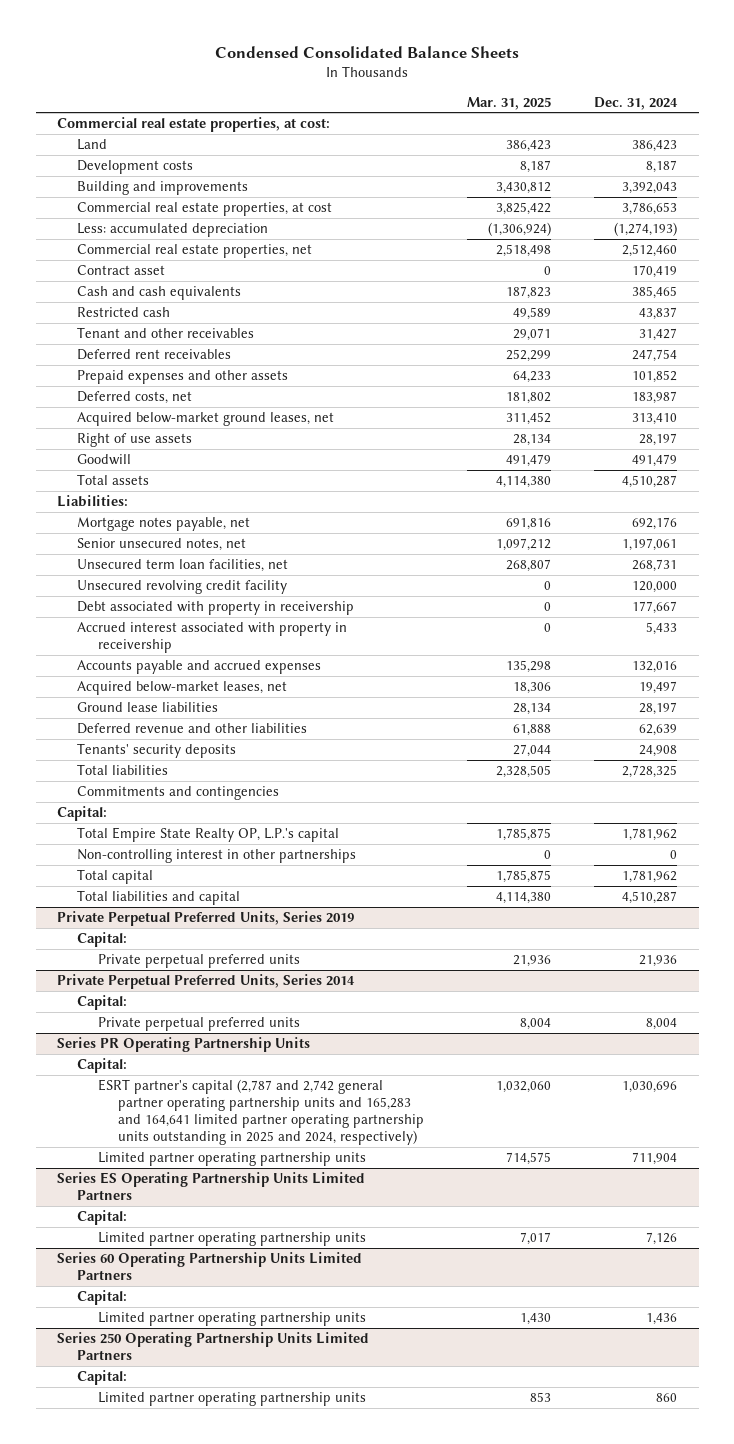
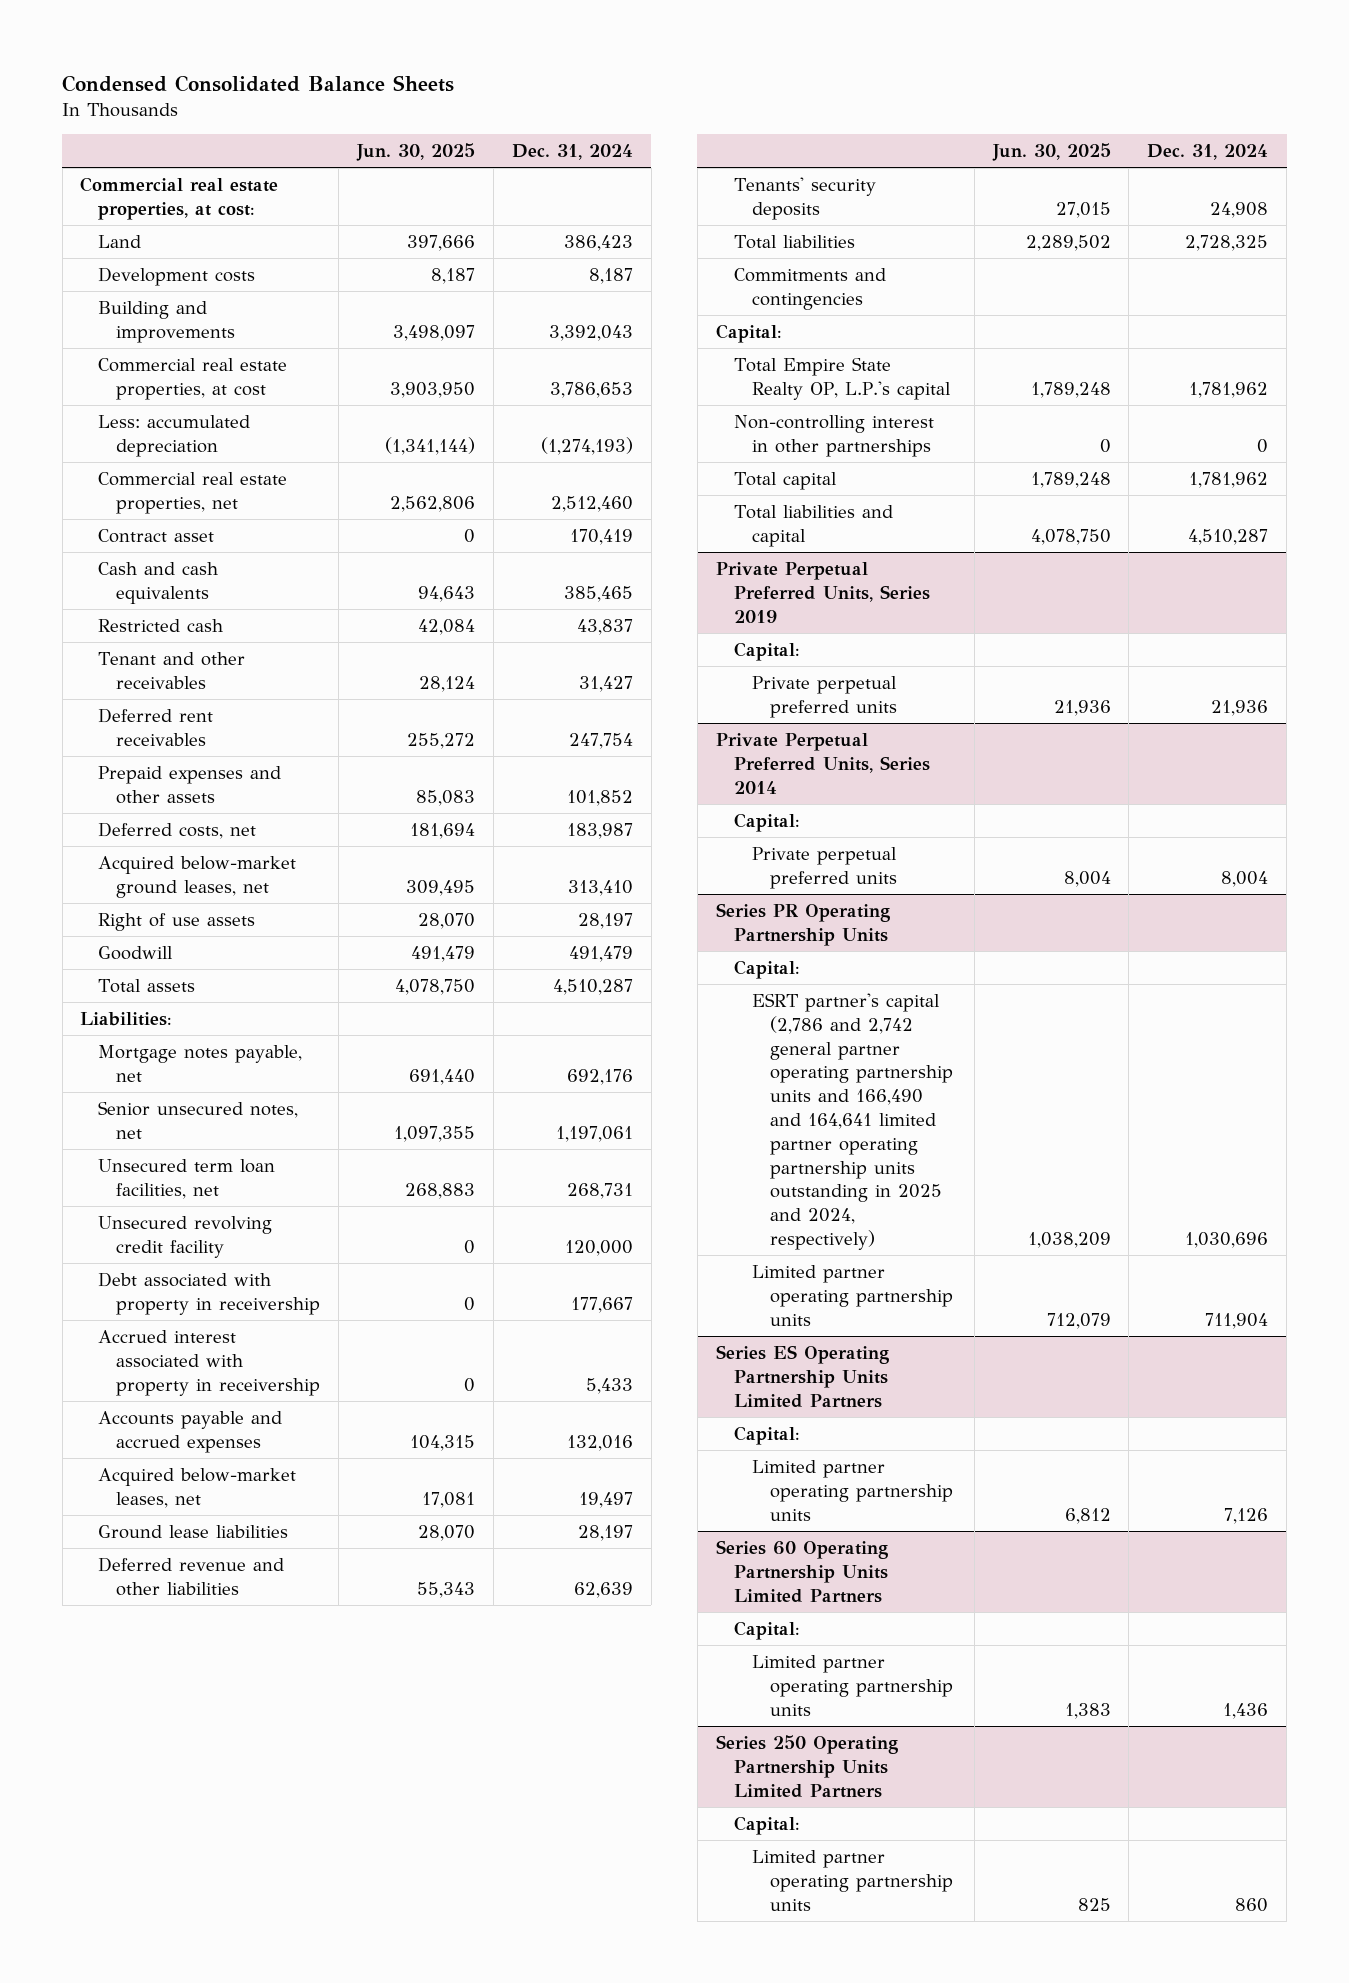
[467,96,552,110] Mar. 31, 2025 -> none
none -> [356,142,476,161] Jun. 30, 2025
[97,1079,425,1145] ESRT partner's capital (2,787 and 2,742 general partner operating partnership units and 165,283 and 164,641 limited partner operating partnership units outstanding in 2025 and 2024, respectively) -> [751,992,953,1251] ESRT partner's capital (2,786 and 2,742 general partner operating partnership units and 166,490 and 164,641 limited partner operating partnership units outstanding in 2025 and 2024, respectively)

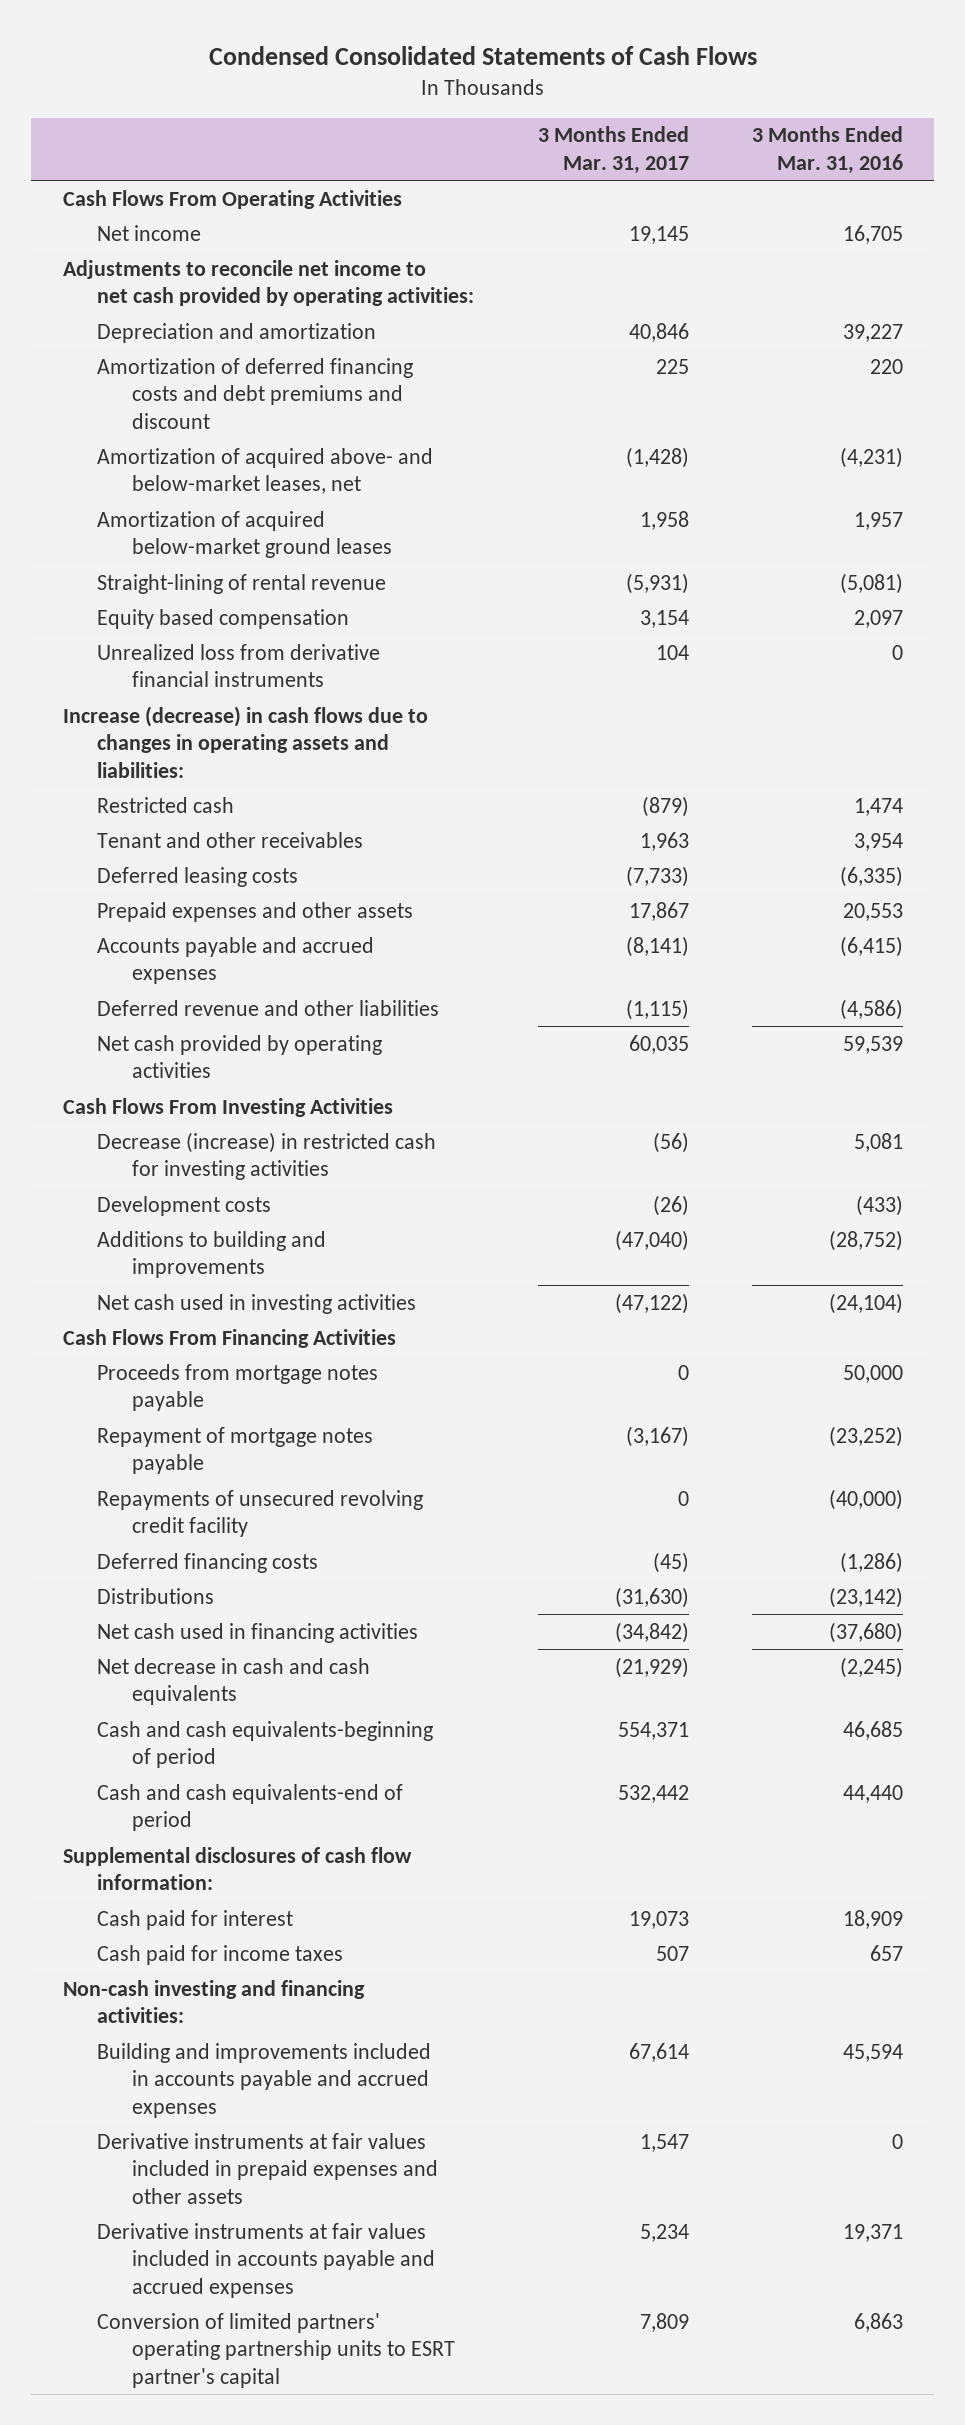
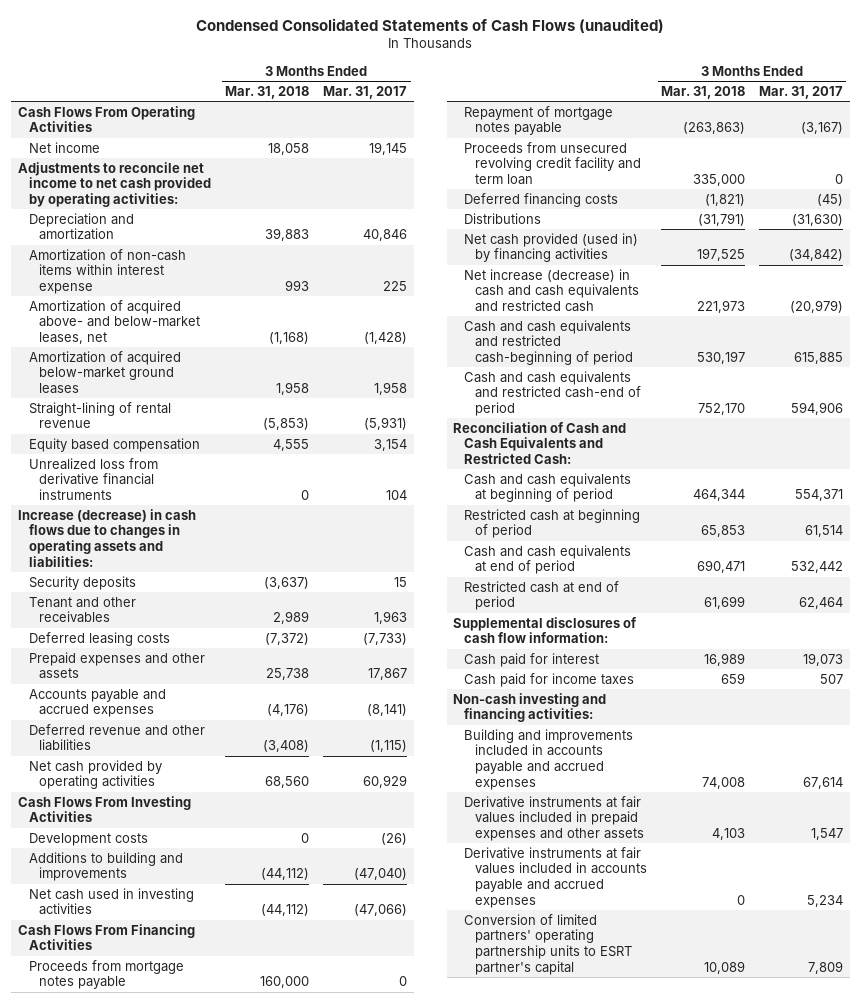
[208,46,757,66] Condensed Consolidated Statements of Cash Flows -> [196,17,665,33] Condensed Consolidated Statements of Cash Flows (unaudited)
[751,126,903,175] 3 Months Ended Mar. 31, 2016 -> none
none -> [225,86,310,100] Mar. 31, 2018
[97,357,414,430] Amortization of deferred financing costs and debt premiums and discount -> [28,248,186,295] Amortization of non-cash items within interest expense
[97,796,235,813] Restricted cash -> none
none -> [28,575,136,590] Security deposits
[628,1034,689,1054] 60,035 -> [363,775,408,789] 60,929
[97,1131,437,1181] Decrease (increase) in restricted cash for investing activities -> none
[614,1292,689,1314] (47,122) -> [354,904,408,917] (47,066)
[97,1489,424,1538] Repayments of unsecured revolving credit facility -> none
none -> [464,141,642,186] Proceeds from unsecured revolving credit facility and term loan
[97,1622,419,1643] Net cash used in financing activities -> [464,232,639,263] Net cash provided (used in) by financing activities
[97,1657,371,1706] Net decrease in cash and cash equivalents -> [464,268,640,313] Net increase (decrease) in cash and cash equivalents and restricted cash
[614,1656,689,1678] (21,929) -> [789,300,843,314] (20,979)
none -> [464,319,634,366] Cash and cash equivalents and restricted cash-beginning of period
none -> [464,370,642,417] Cash and cash equivalents and restricted cash-end of period
none -> [453,421,627,465] Reconciliation of Cash and Cash Equivalents and Restricted Cash:
[97,1720,434,1769] Cash and cash equivalents-beginning of period -> [464,472,632,503] Cash and cash equivalents at beginning of period
none -> [464,508,641,539] Restricted cash at beginning of period
[97,1783,404,1832] Cash and cash equivalents-end of period -> [464,544,632,575] Cash and cash equivalents at end of period
none -> [464,580,620,611] Restricted cash at end of period

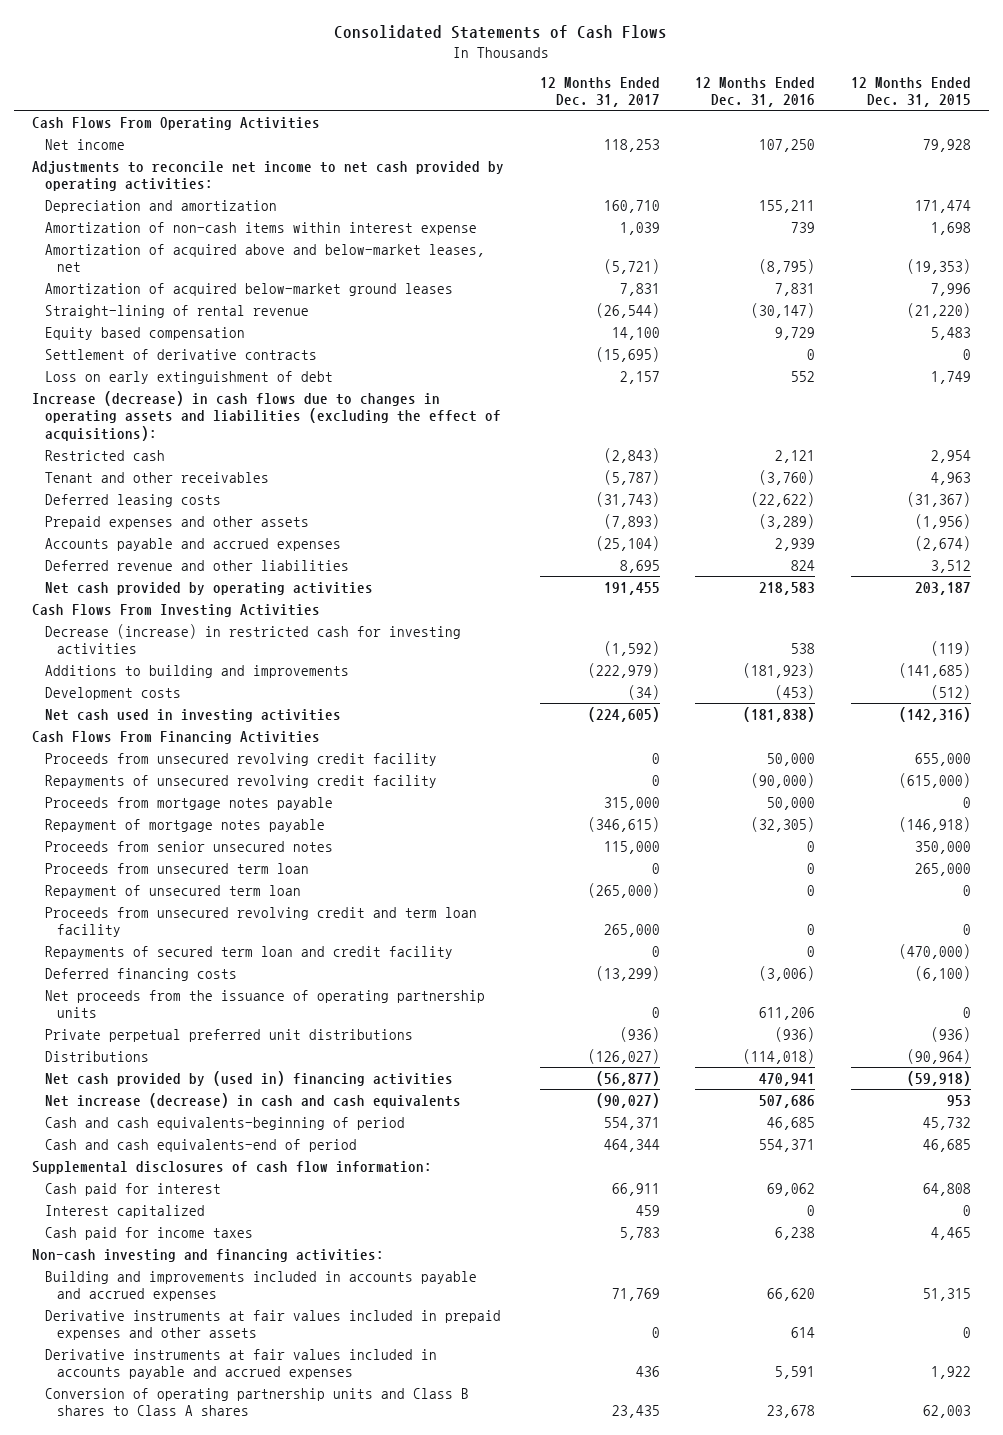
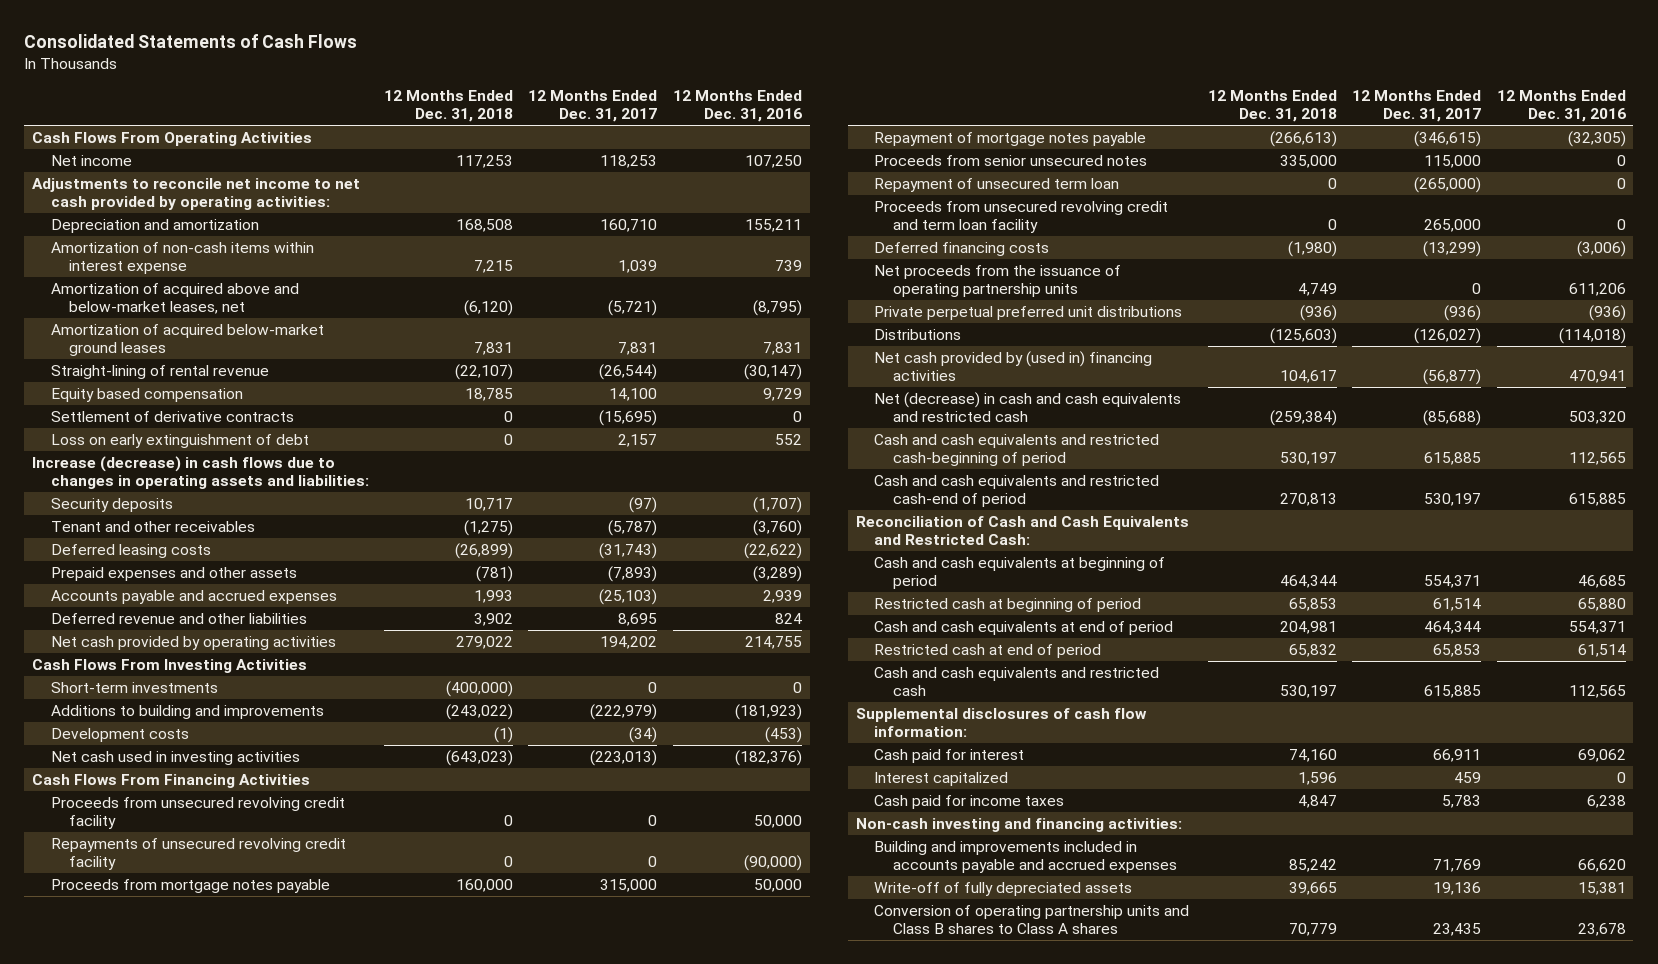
[850,76,971,108] 12 Months Ended Dec. 31, 2015 -> none
none -> [383,90,513,123] 12 Months Ended Dec. 31, 2018
[44,449,165,461] Restricted cash -> none
[32,390,501,441] Increase (decrease) in cash flows due to changes in operating assets and liabilities (excluding the effect of acquisitions): -> [31,455,369,490] Increase (decrease) in cash flows due to changes in operating assets and liabilities:
none -> [50,497,173,512] Security deposits
[595,535,660,551] (25,104) -> [599,588,658,605] (25,103)
[603,581,660,595] 191,455 -> [600,635,658,649] 194,202
[759,581,816,595] 218,583 -> [744,635,802,649] 214,755
[44,623,461,655] Decrease (increase) in restricted cash for investing activities -> none
none -> [50,681,218,693] Short-term investments
[587,706,660,722] (224,605) -> [590,749,658,766] (223,013)
[743,706,816,722] (181,838) -> [734,749,802,766] (182,376)
[44,862,309,874] Proceeds from unsecured term loan -> none
[44,945,453,959] Repayments of secured term loan and credit facility -> none
[44,1092,461,1108] Net increase (decrease) in cash and cash equivalents -> [874,391,1182,423] Net (decrease) in cash and cash equivalents and restricted cash
[595,1092,660,1108] (90,027) -> [1423,410,1482,427] (85,688)
[759,1094,816,1108] 507,686 -> [1568,411,1626,425] 503,320
none -> [874,433,1160,467] Cash and cash equivalents and restricted cash-beginning of period
none -> [874,474,1160,508] Cash and cash equivalents and restricted cash-end of period
none -> [855,515,1189,546] Reconciliation of Cash and Cash Equivalents and Restricted Cash:
[44,1116,405,1130] Cash and cash equivalents-beginning of period -> [874,556,1166,590] Cash and cash equivalents at beginning of period
none -> [874,597,1142,612] Restricted cash at beginning of period
[44,1138,357,1152] Cash and cash equivalents-end of period -> [874,620,1174,635] Cash and cash equivalents at end of period
none -> [874,643,1102,658] Restricted cash at end of period
none -> [874,666,1160,697] Cash and cash equivalents and restricted cash
[44,1309,501,1341] Derivative instruments at fair values included in prepaid expenses and other assets -> none
[44,1348,437,1380] Derivative instruments at fair values included in accounts payable and accrued expenses -> none
none -> [874,881,1133,896] Write-off of fully depreciated assets

